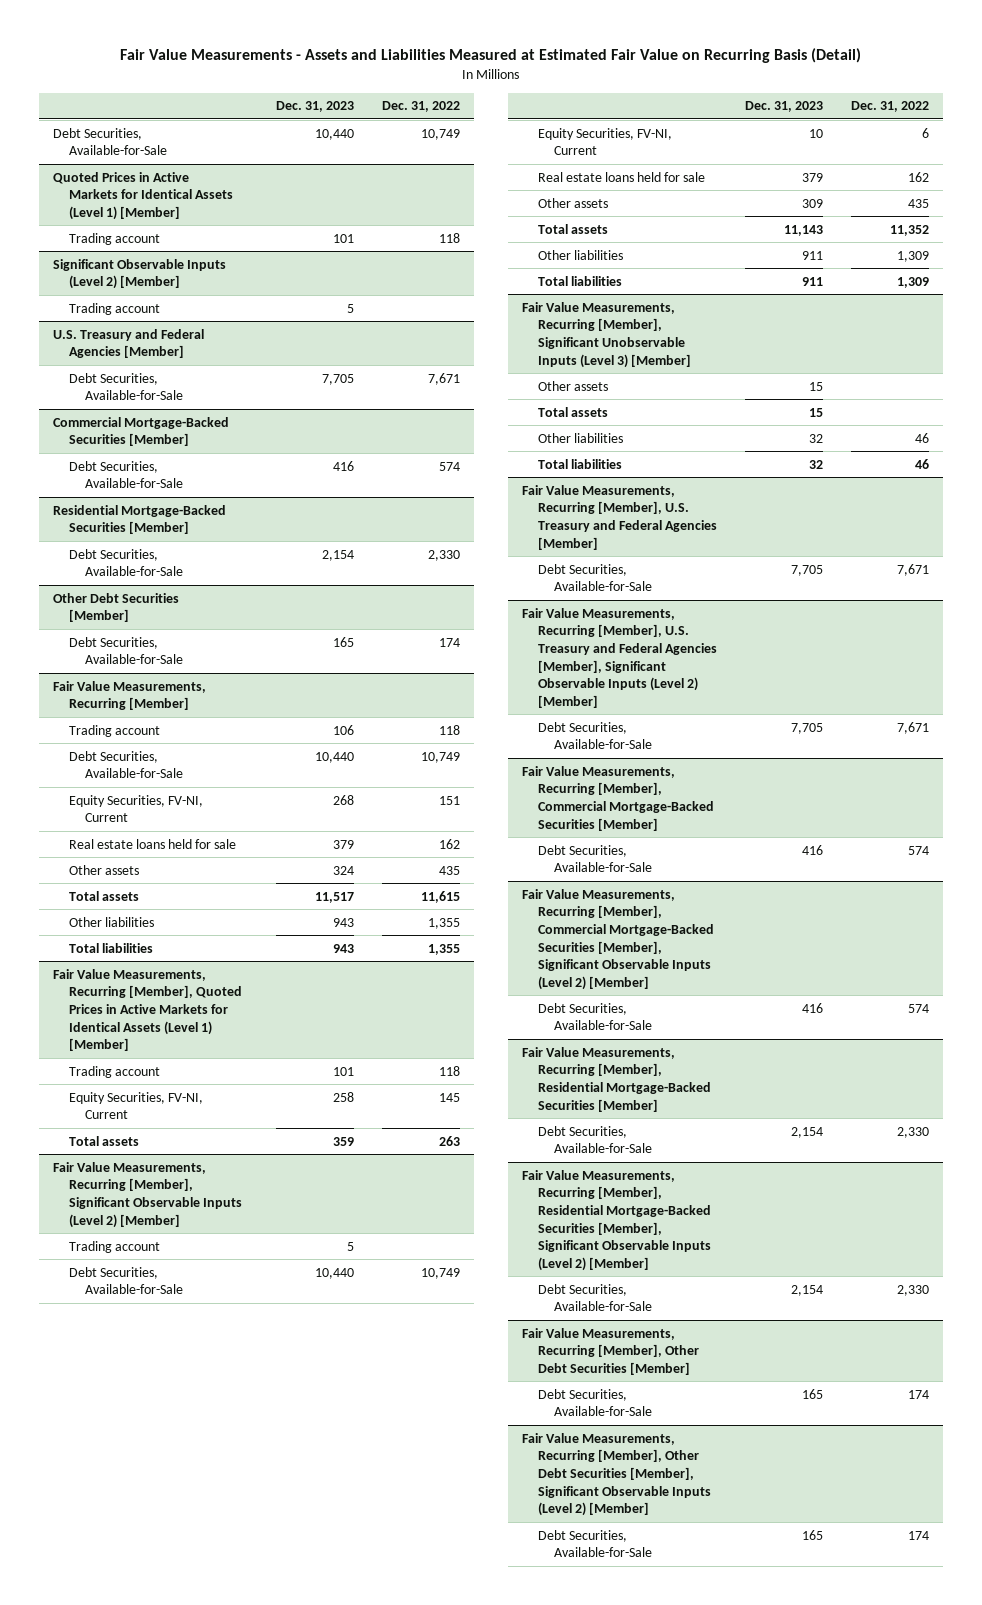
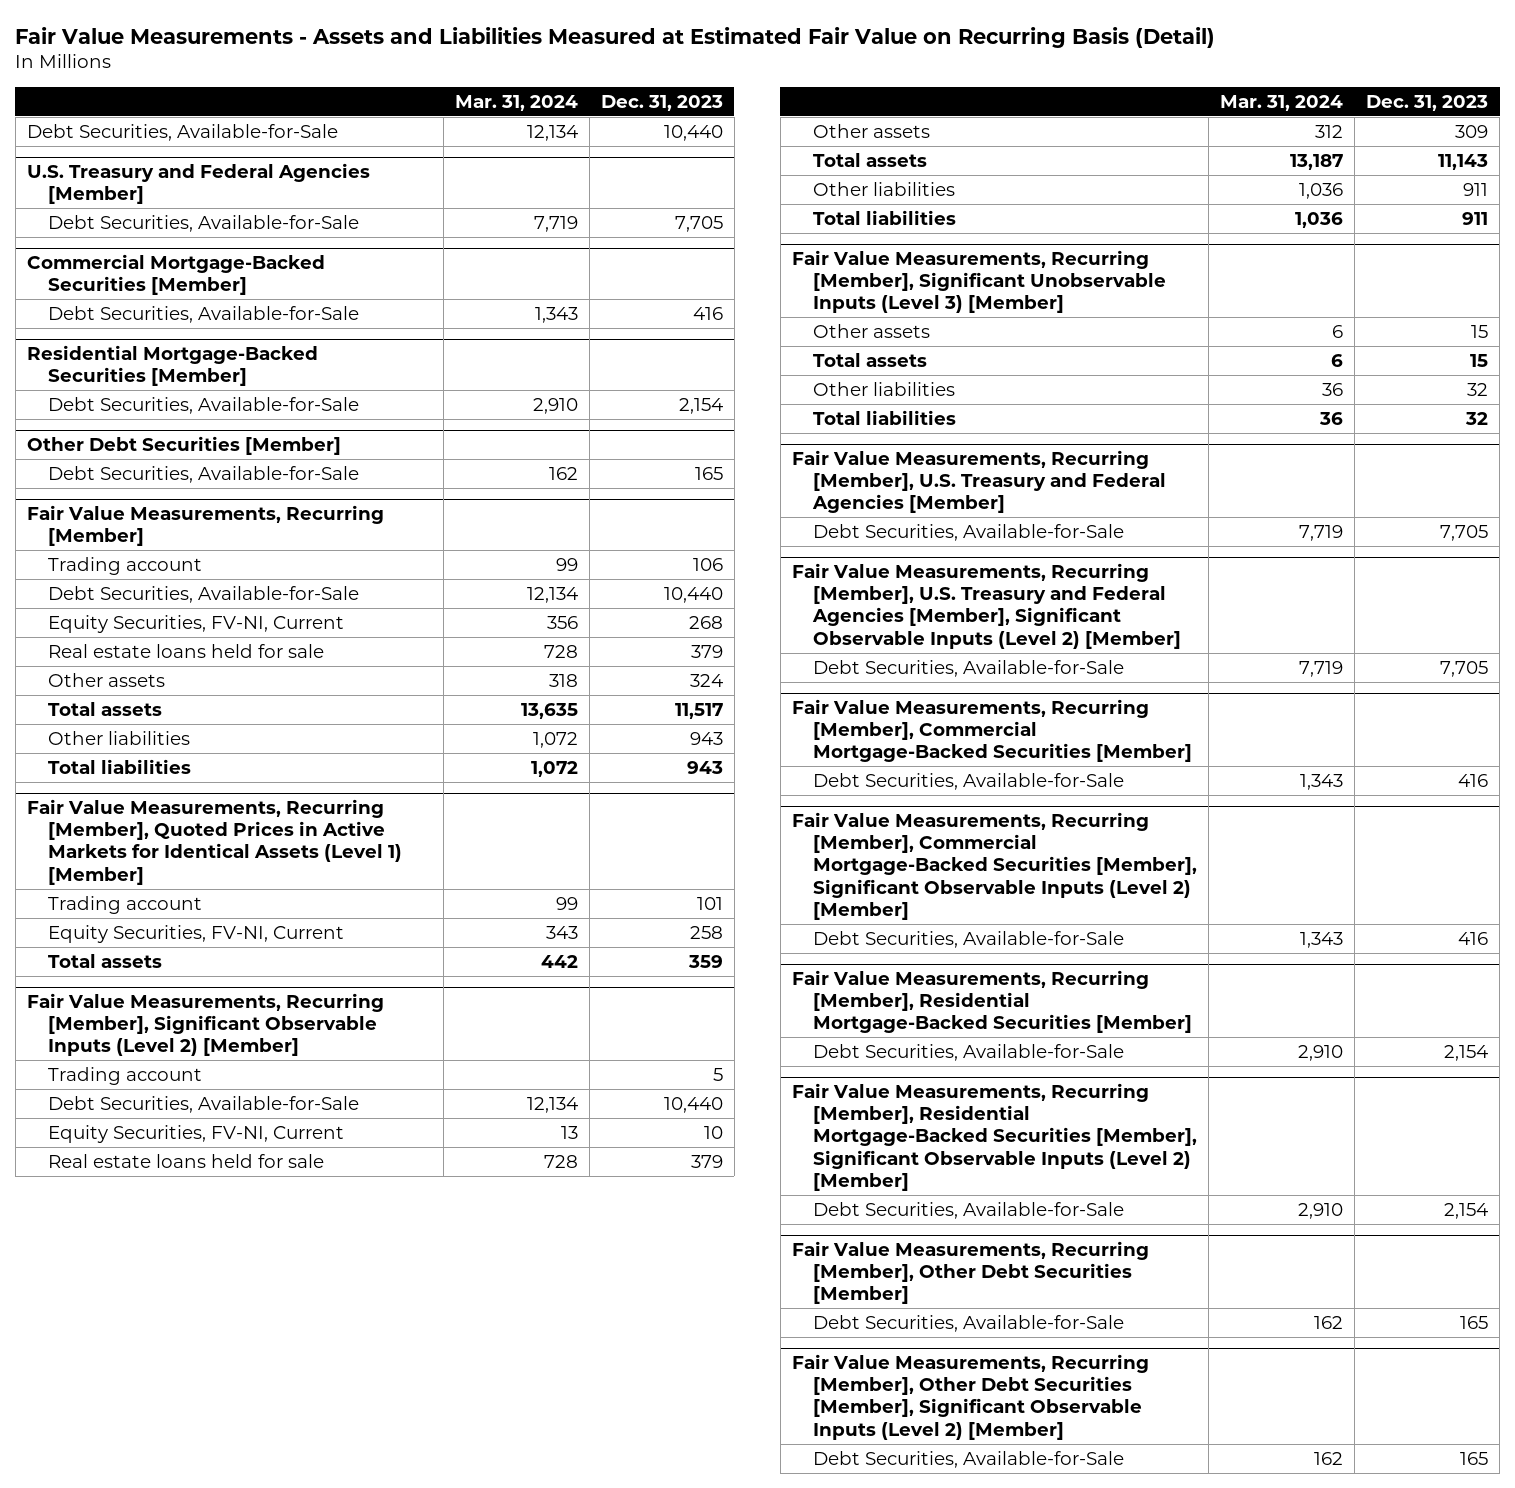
[381,101,460,113] Dec. 31, 2022 -> none
none -> [455,94,579,111] Mar. 31, 2024
[53,171,234,220] Quoted Prices in Active Markets for Identical Assets (Level 1) [Member] -> none
[69,232,161,245] Trading account -> none
[53,258,227,290] Significant Observable Inputs (Level 2) [Member] -> none
[69,302,161,315] Trading account -> none

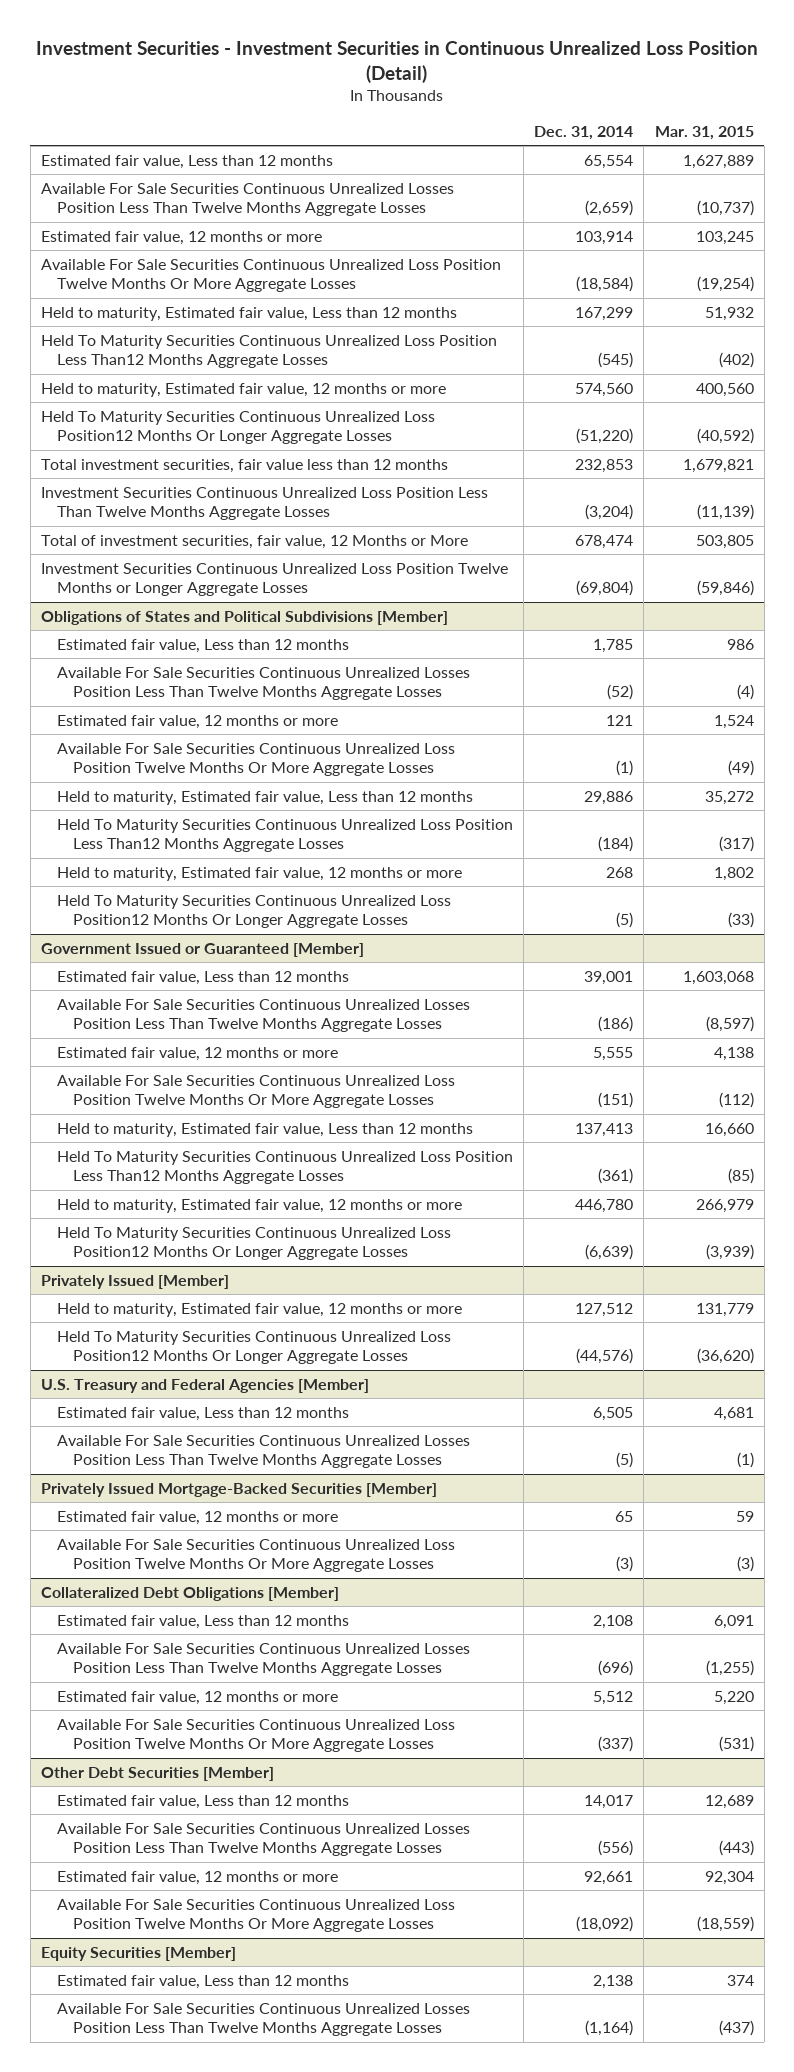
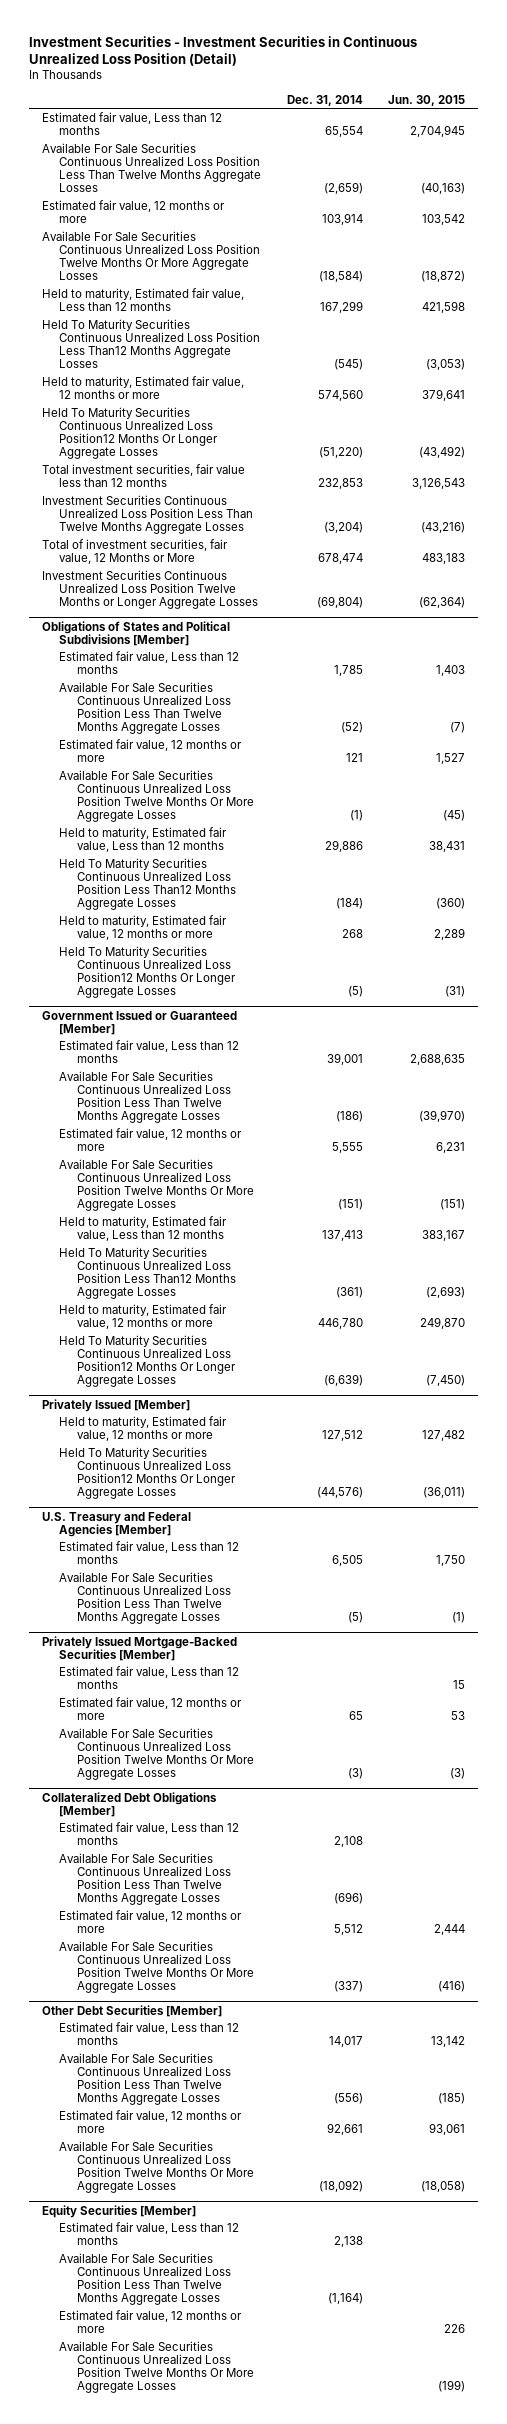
[654,126,754,141] Mar. 31, 2015 -> none
none -> [388,94,466,106] Jun. 30, 2015
[40,182,454,217] Available For Sale Securities Continuous Unrealized Losses Position Less Than Twelve Months Aggregate Losses -> [41,142,262,193] Available For Sale Securities Continuous Unrealized Loss Position Less Than Twelve Months Aggregate Losses
[56,666,470,701] Available For Sale Securities Continuous Unrealized Losses Position Less Than Twelve Months Aggregate Losses -> [59,681,232,735] Available For Sale Securities Continuous Unrealized Loss Position Less Than Twelve Months Aggregate Losses
[56,998,470,1033] Available For Sale Securities Continuous Unrealized Losses Position Less Than Twelve Months Aggregate Losses -> [59,1070,232,1124] Available For Sale Securities Continuous Unrealized Loss Position Less Than Twelve Months Aggregate Losses
[56,1434,470,1469] Available For Sale Securities Continuous Unrealized Losses Position Less Than Twelve Months Aggregate Losses -> [59,1571,232,1625] Available For Sale Securities Continuous Unrealized Loss Position Less Than Twelve Months Aggregate Losses
none -> [59,1665,240,1690] Estimated fair value, Less than 12 months
[56,1642,470,1677] Available For Sale Securities Continuous Unrealized Losses Position Less Than Twelve Months Aggregate Losses -> [59,1852,232,1906] Available For Sale Securities Continuous Unrealized Loss Position Less Than Twelve Months Aggregate Losses
[56,1822,470,1857] Available For Sale Securities Continuous Unrealized Losses Position Less Than Twelve Months Aggregate Losses -> [59,2052,232,2106] Available For Sale Securities Continuous Unrealized Loss Position Less Than Twelve Months Aggregate Losses
[56,2002,470,2037] Available For Sale Securities Continuous Unrealized Losses Position Less Than Twelve Months Aggregate Losses -> [59,2252,232,2306] Available For Sale Securities Continuous Unrealized Loss Position Less Than Twelve Months Aggregate Losses
none -> [59,2309,243,2334] Estimated fair value, 12 months or more
none -> [59,2340,255,2394] Available For Sale Securities Continuous Unrealized Loss Position Twelve Months Or More Aggregate Losses

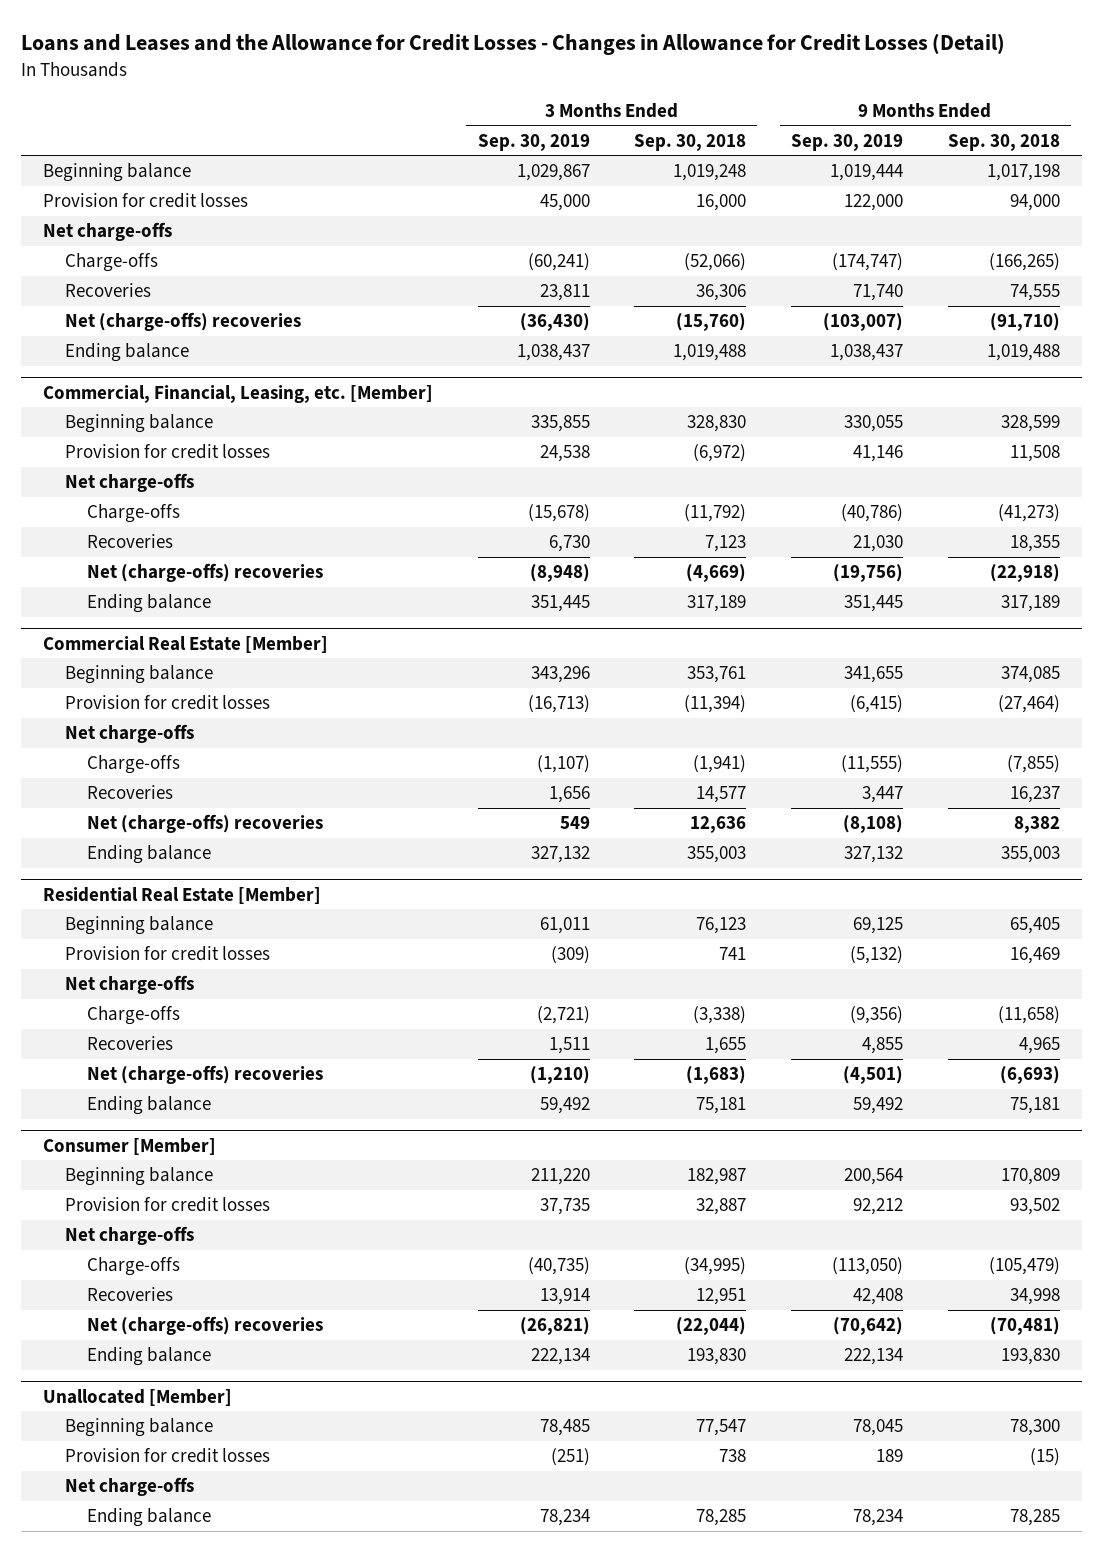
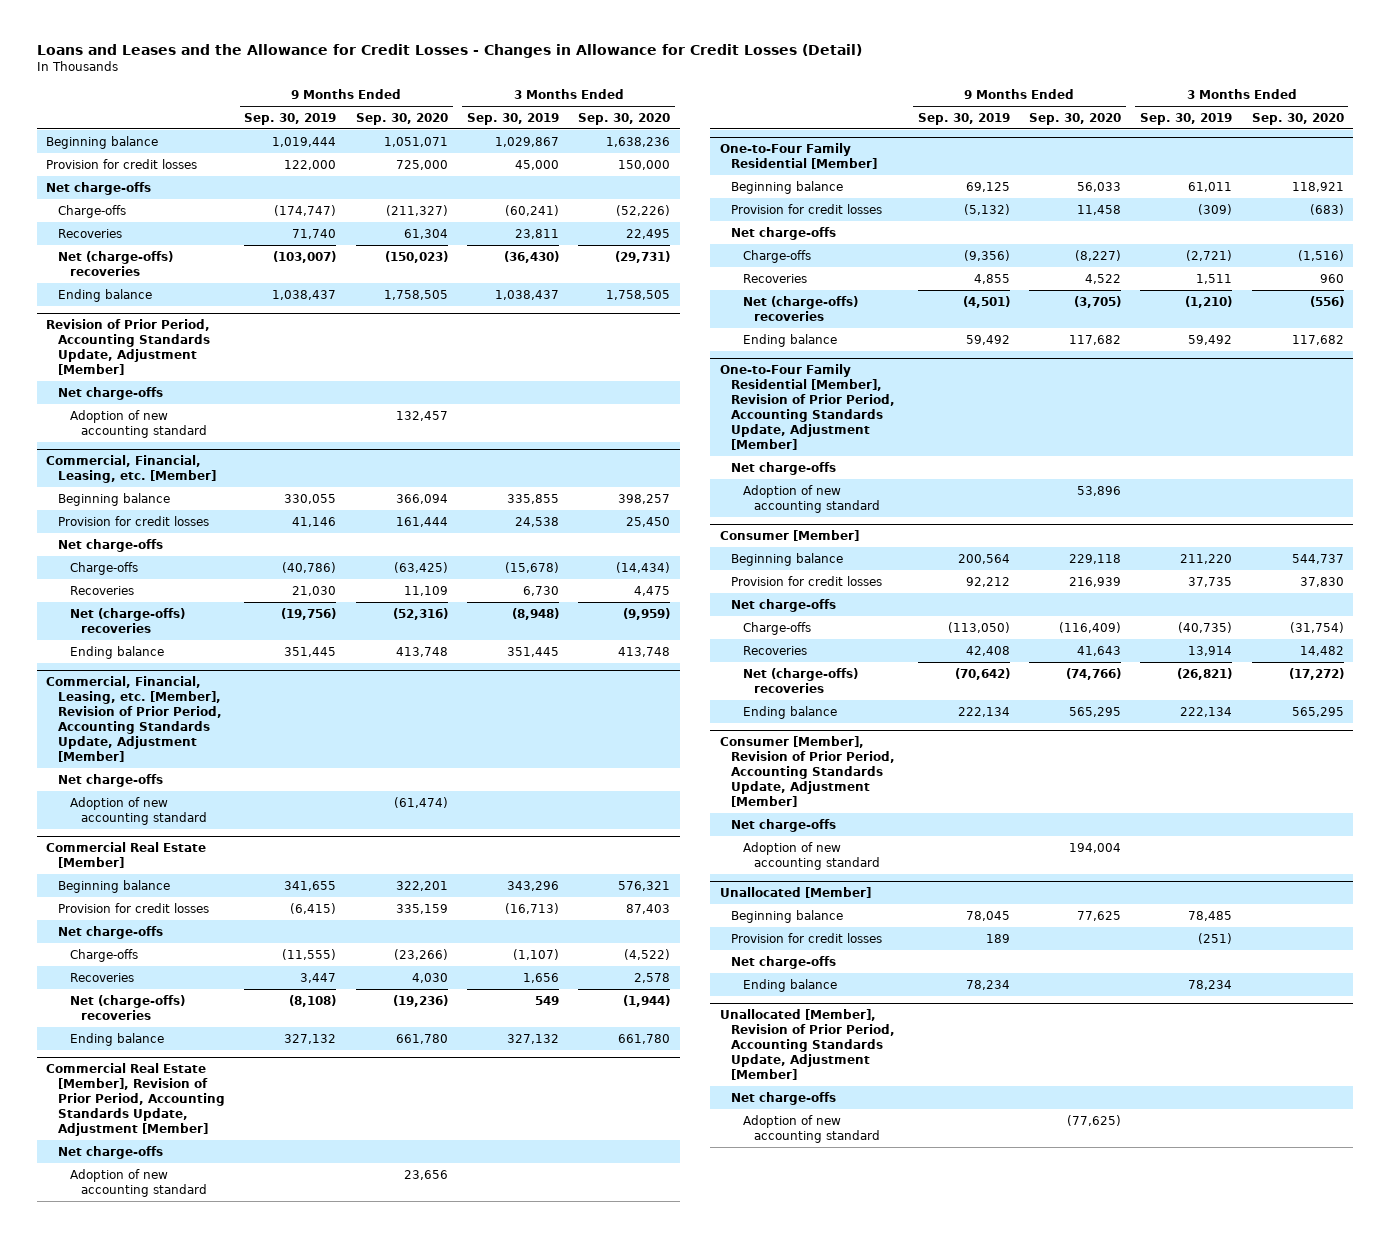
[634,133,747,151] Sep. 30, 2018 -> none
[947,133,1060,151] Sep. 30, 2018 -> none
none -> [355,112,448,125] Sep. 30, 2020
none -> [578,112,671,125] Sep. 30, 2020
none -> [46,319,211,376] Revision of Prior Period, Accounting Standards Update, Adjustment [Member]
none -> [58,386,164,400] Net charge-offs
none -> [69,409,208,438] Adoption of new accounting standard
none -> [46,676,223,763] Commercial, Financial, Leasing, etc. [Member], Revision of Prior Period, Accounting Standards Update, Adjustment [Member]
none -> [58,773,164,787] Net charge-offs
none -> [69,796,208,825] Adoption of new accounting standard
none -> [46,1063,226,1137] Commercial Real Estate [Member], Revision of Prior Period, Accounting Standards Update, Adjustment [Member]
none -> [58,1145,164,1159] Net charge-offs
none -> [69,1168,208,1197] Adoption of new accounting standard
[42,886,321,904] Residential Real Estate [Member] -> [719,143,878,170] One-to-Four Family Residential [Member]
none -> [719,364,896,451] One-to-Four Family Residential [Member], Revision of Prior Period, Accounting Standards Update, Adjustment [Member]
none -> [731,461,837,475] Net charge-offs
none -> [742,484,881,513] Adoption of new accounting standard
none -> [719,736,896,808] Consumer [Member], Revision of Prior Period, Accounting Standards Update, Adjustment [Member]
none -> [731,818,837,832] Net charge-offs
none -> [742,841,881,870] Adoption of new accounting standard
none -> [719,1009,896,1081] Unallocated [Member], Revision of Prior Period, Accounting Standards Update, Adjustment [Member]
none -> [731,1091,837,1105] Net charge-offs
none -> [742,1114,881,1143] Adoption of new accounting standard

